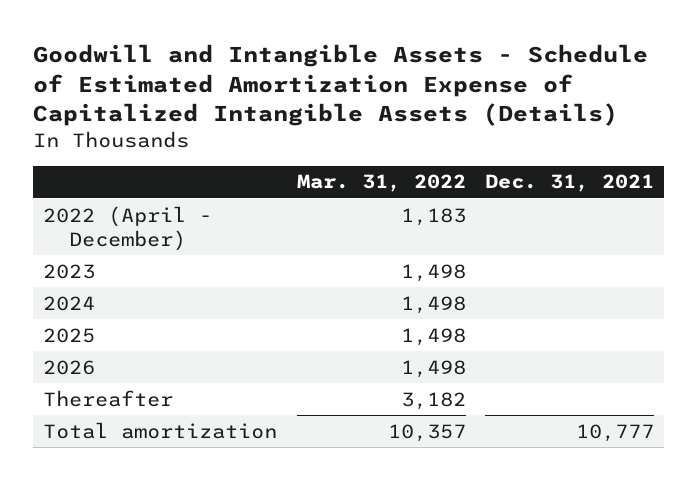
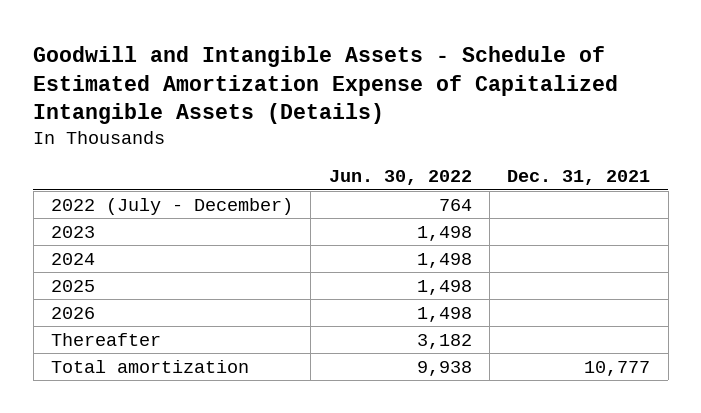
[296,174,466,193] Mar. 31, 2022 -> none
none -> [328,170,472,186] Jun. 30, 2022
[42,205,212,251] 2022 (April - December) -> [50,197,293,215] 2022 (July - December)

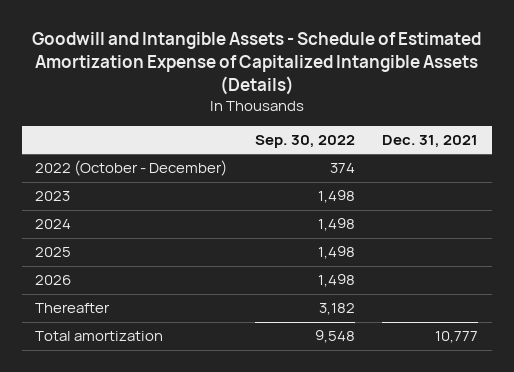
[328,170,472,186] Jun. 30, 2022 -> none
none -> [254,134,355,148] Sep. 30, 2022
[50,197,293,215] 2022 (July - December) -> [35,160,228,177] 2022 (October - December)

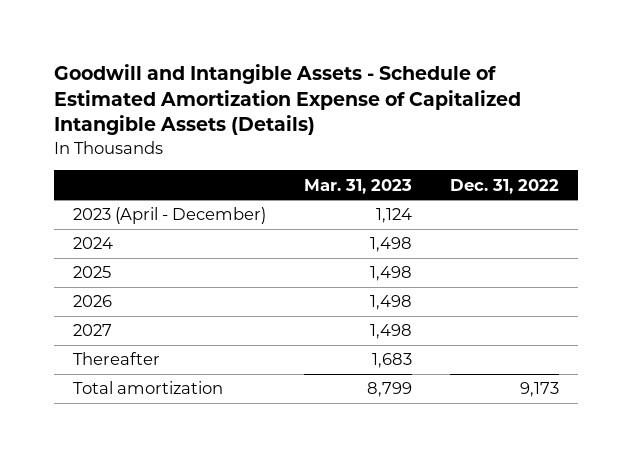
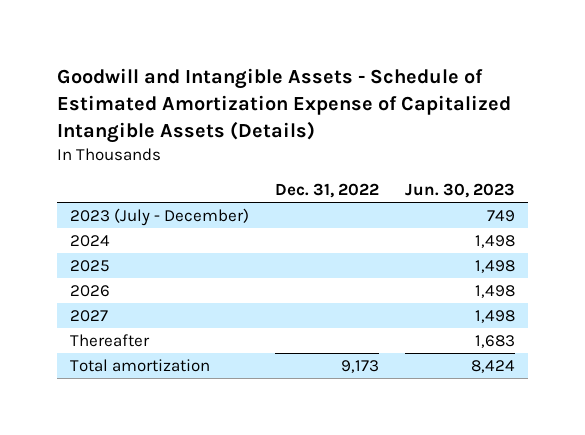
[304,178,413,194] Mar. 31, 2023 -> none
none -> [404,183,515,199] Jun. 30, 2023
[73,207,267,225] 2023 (April - December) -> [69,208,249,227] 2023 (July - December)

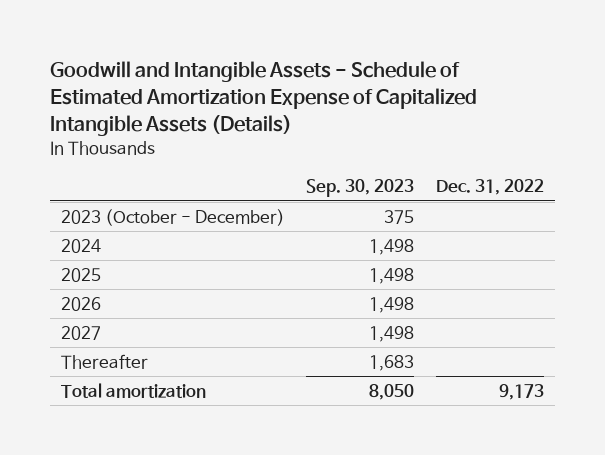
[404,183,515,199] Jun. 30, 2023 -> none
none -> [306,179,415,198] Sep. 30, 2023
[69,208,249,227] 2023 (July - December) -> [61,208,286,226] 2023 (October - December)

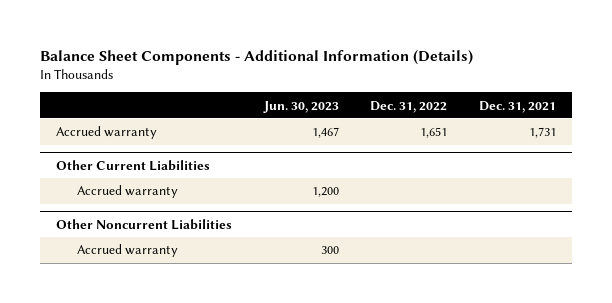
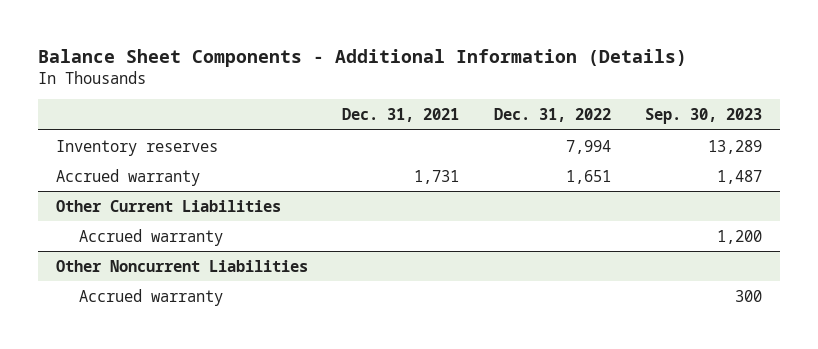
[262,100,339,113] Jun. 30, 2023 -> none
none -> [645,108,763,125] Sep. 30, 2023
none -> [55,139,218,156] Inventory reserves

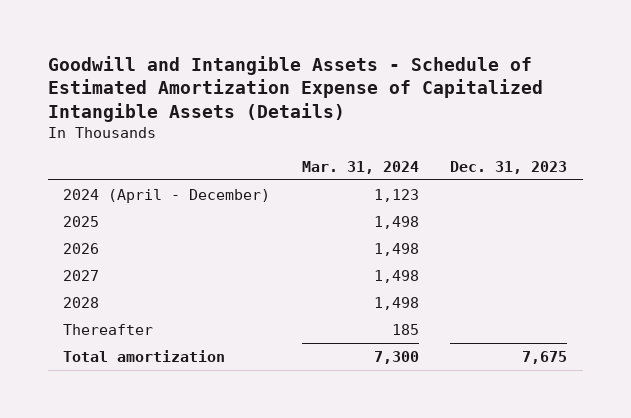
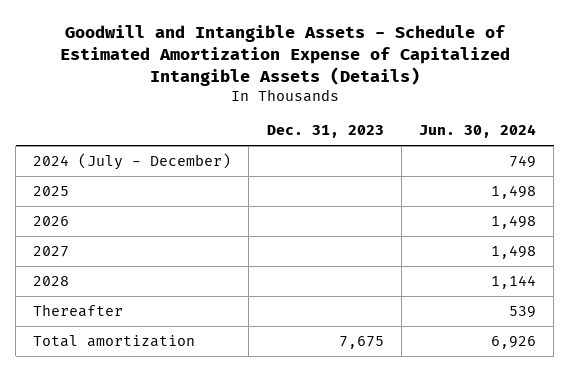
[301,160,419,174] Mar. 31, 2024 -> none
none -> [418,124,536,139] Jun. 30, 2024
[63,188,271,203] 2024 (April - December) -> [33,152,232,170] 2024 (July - December)

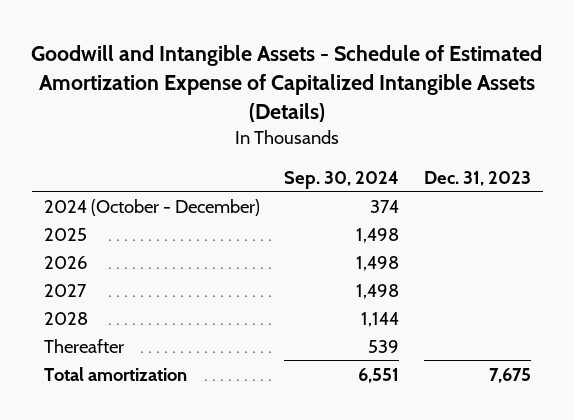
[418,124,536,139] Jun. 30, 2024 -> none
none -> [284,170,400,189] Sep. 30, 2024
[33,152,232,170] 2024 (July - December) -> [43,198,260,216] 2024 (October - December)

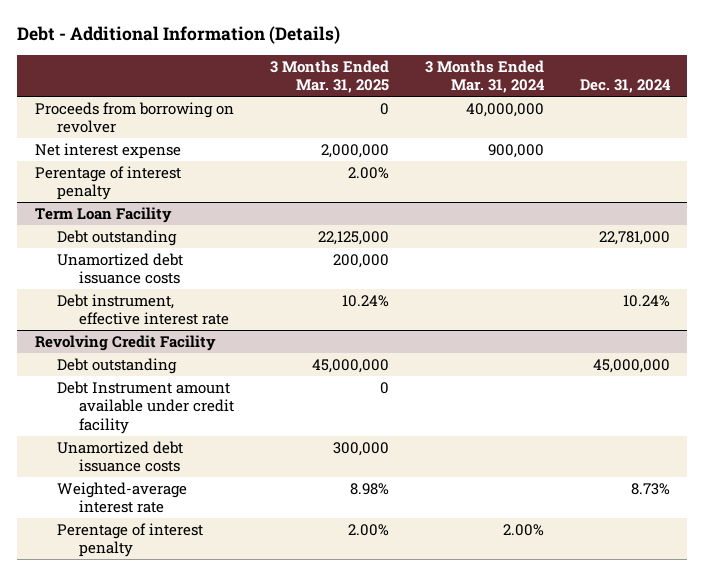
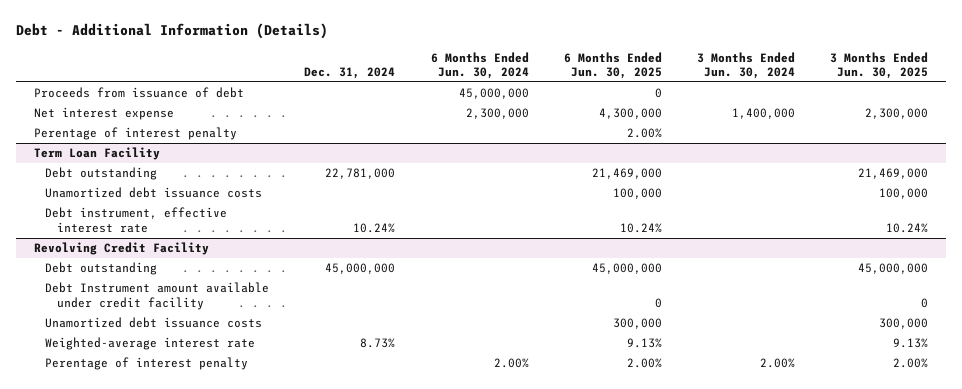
[269,59,389,94] 3 Months Ended Mar. 31, 2025 -> none
[424,59,545,94] 3 Months Ended Mar. 31, 2024 -> none
none -> [430,51,529,80] 6 Months Ended Jun. 30, 2024
none -> [563,51,662,80] 6 Months Ended Jun. 30, 2025
none -> [696,51,795,80] 3 Months Ended Jun. 30, 2024
none -> [830,51,929,80] 3 Months Ended Jun. 30, 2025
[34,101,234,134] Proceeds from borrowing on revolver -> [33,87,244,99] Proceeds from issuance of debt

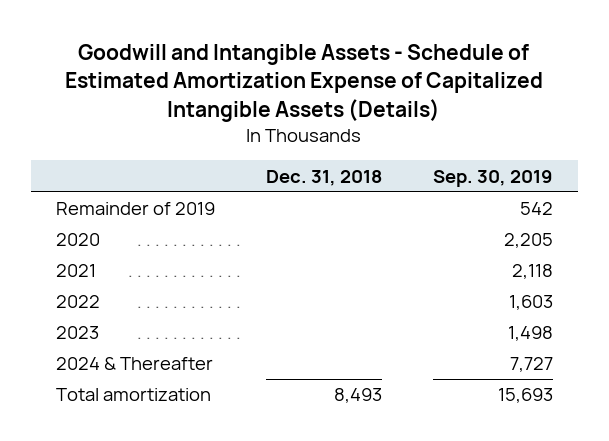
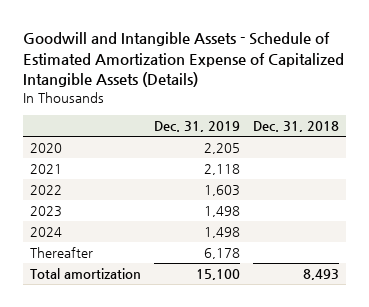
[432,169,553,187] Sep. 30, 2019 -> none
none -> [153,121,240,133] Dec. 31, 2019
[56,202,216,216] Remainder of 2019 -> none
none -> [29,227,62,238] 2024
[56,357,214,371] 2024 & Thereafter -> [29,247,93,259] Thereafter

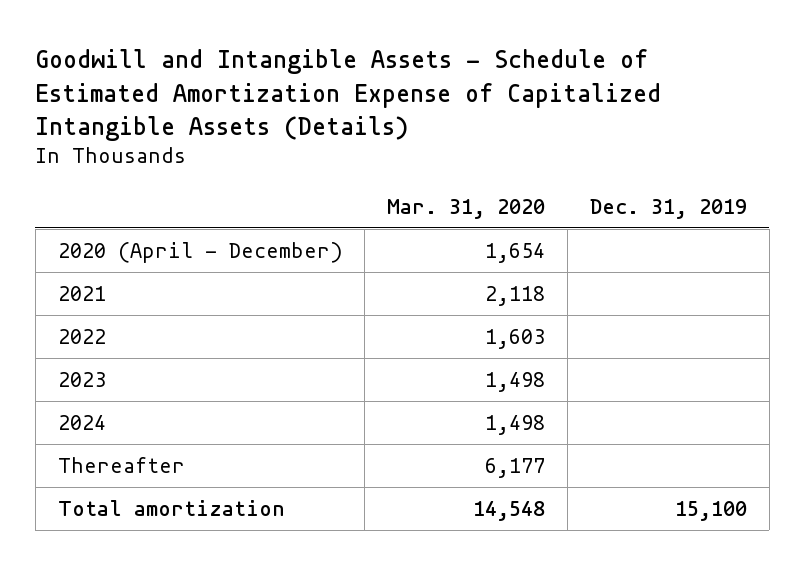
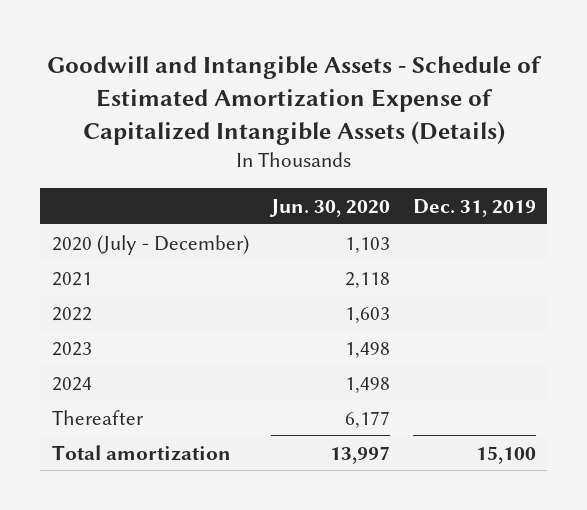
[387,198,546,219] Mar. 31, 2020 -> none
none -> [269,198,391,217] Jun. 30, 2020
[57,241,343,263] 2020 (April - December) -> [51,234,249,255] 2020 (July - December)

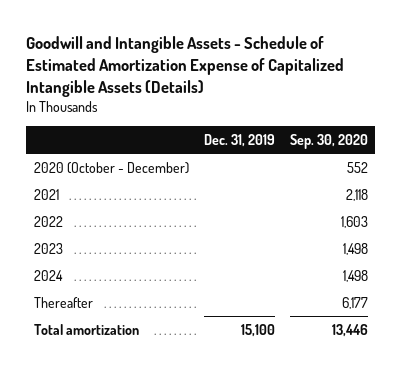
[269,198,391,217] Jun. 30, 2020 -> none
none -> [289,133,368,149] Sep. 30, 2020
[51,234,249,255] 2020 (July - December) -> [33,161,189,174] 2020 (October - December)

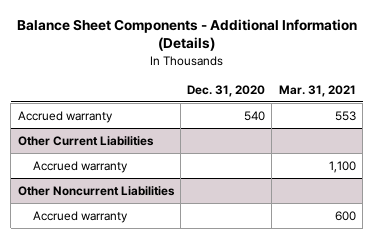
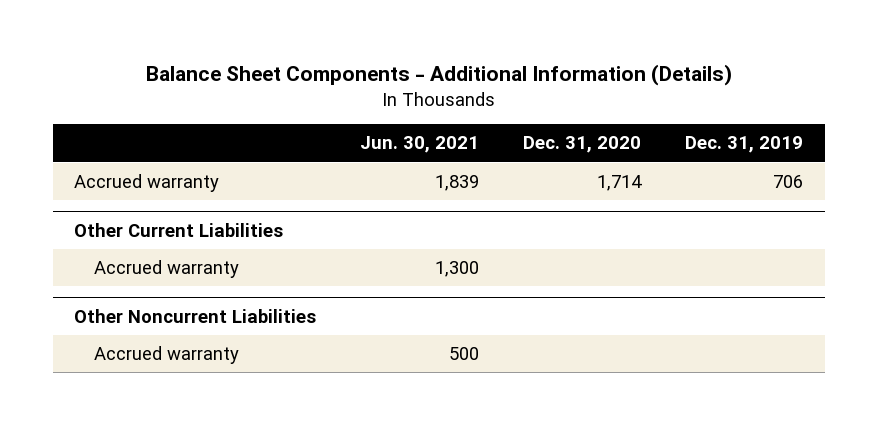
[278,84,356,97] Mar. 31, 2021 -> none
none -> [360,136,480,154] Jun. 30, 2021
none -> [684,136,803,154] Dec. 31, 2019
[244,110,266,121] 540 -> [597,175,643,192] 1,714

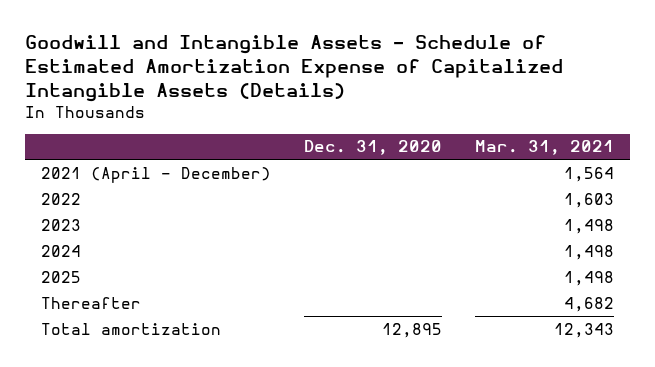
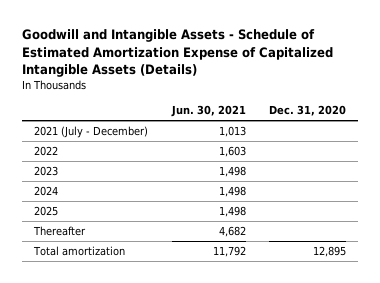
[474,140,614,156] Mar. 31, 2021 -> none
none -> [170,105,246,118] Jun. 30, 2021
[41,166,272,183] 2021 (April - December) -> [34,126,149,139] 2021 (July - December)

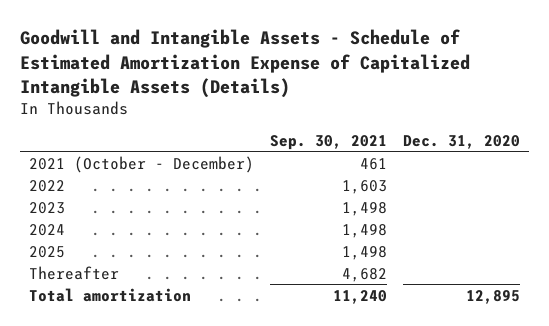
[170,105,246,118] Jun. 30, 2021 -> none
none -> [269,134,387,150] Sep. 30, 2021
[34,126,149,139] 2021 (July - December) -> [28,155,254,173] 2021 (October - December)

